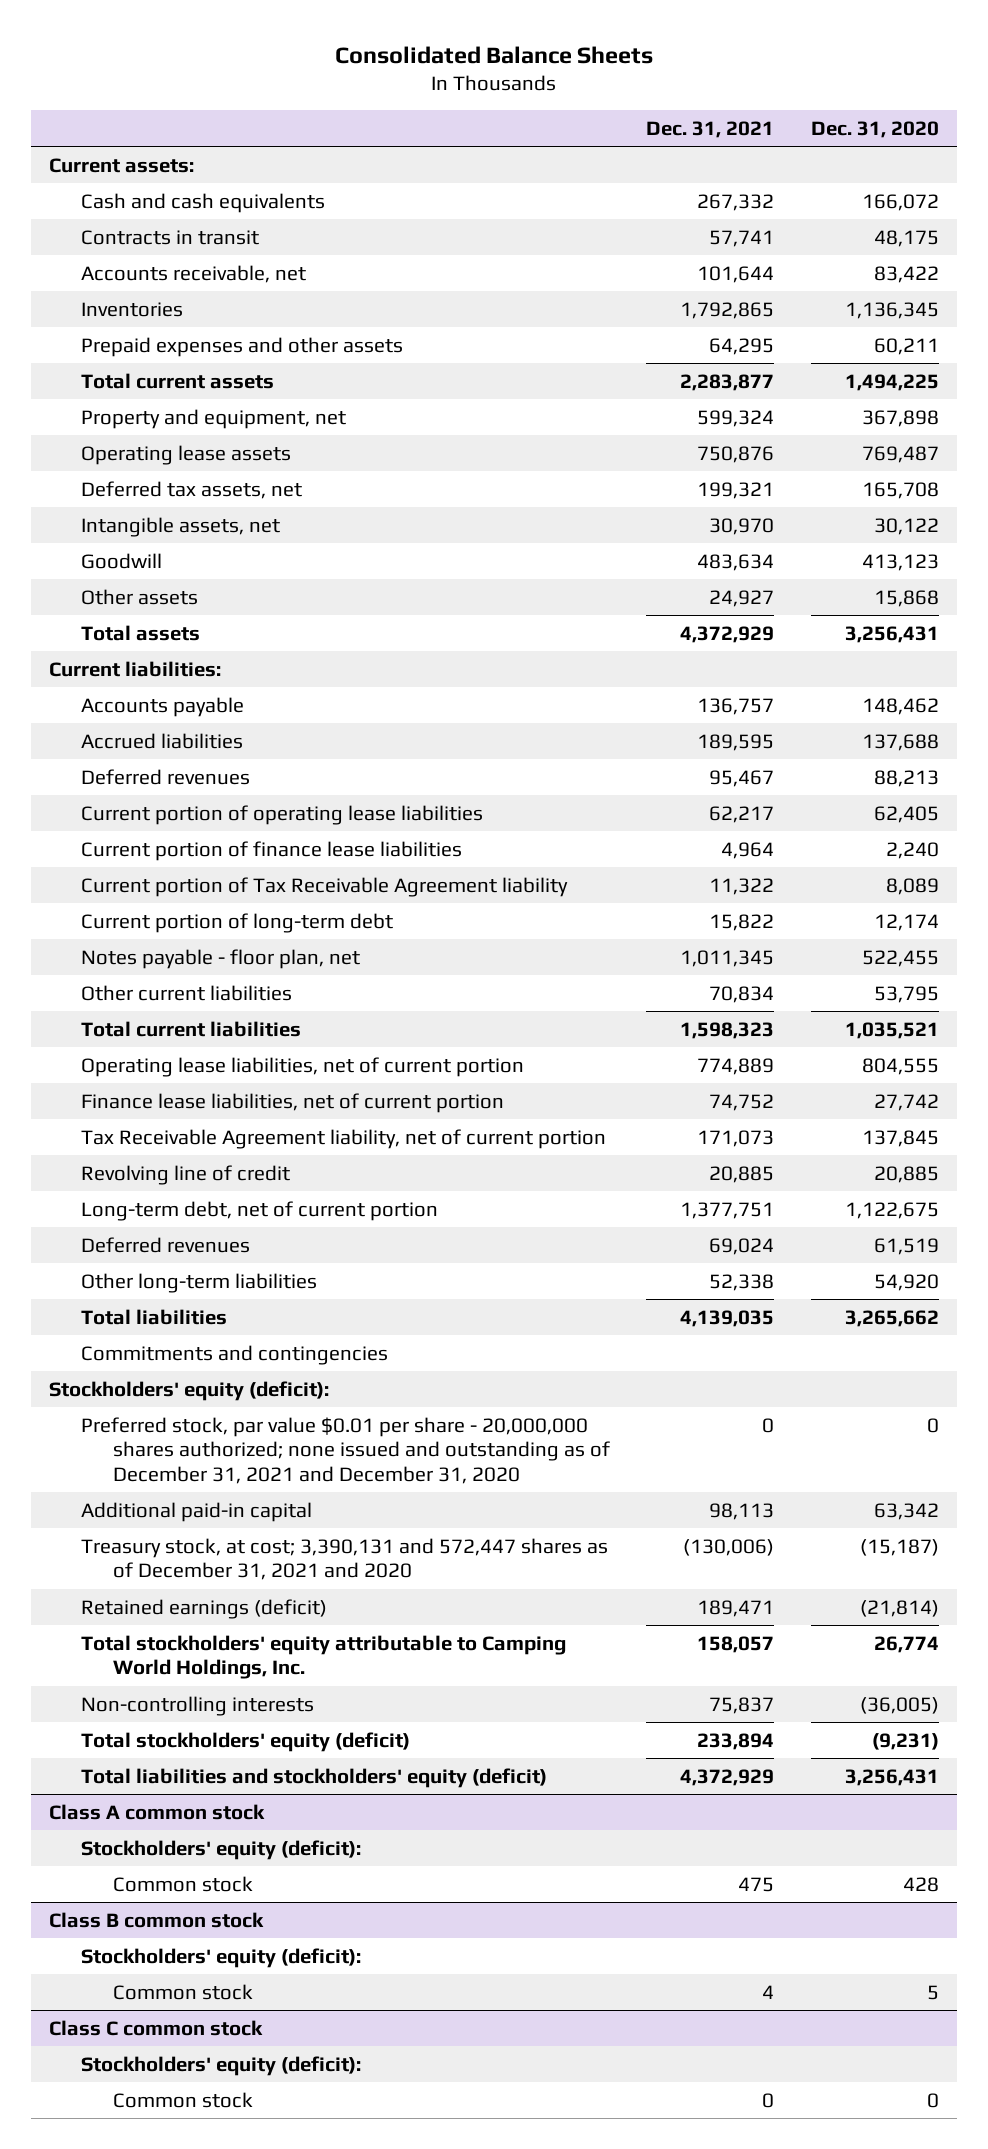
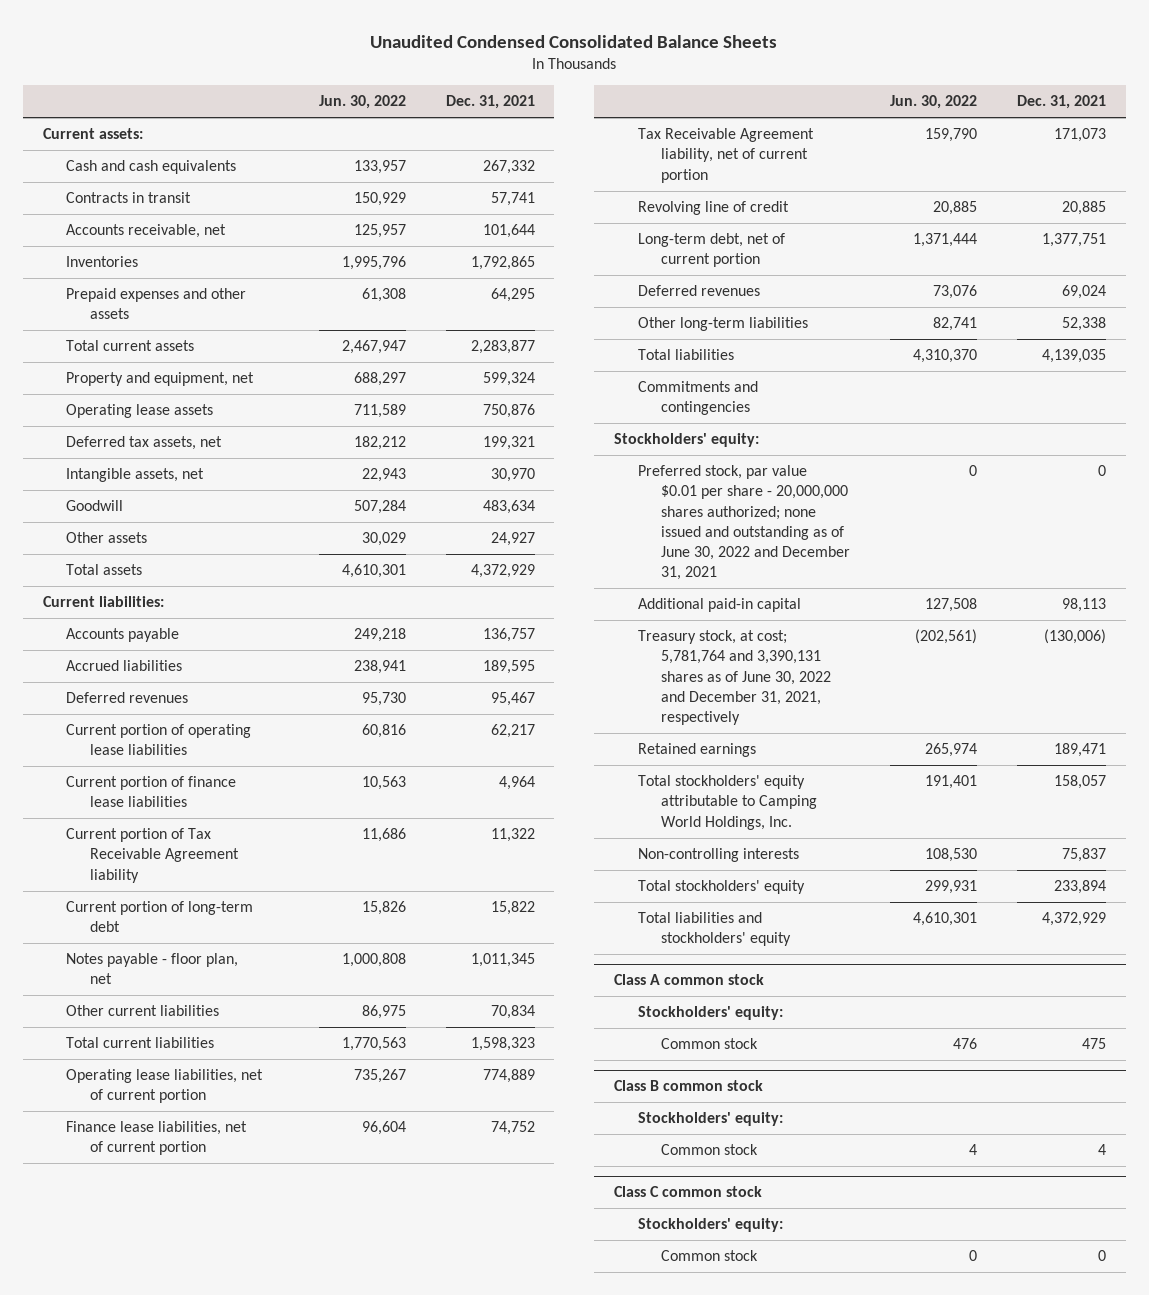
[334,45,653,64] Consolidated Balance Sheets -> [370,34,778,48] Unaudited Condensed Consolidated Balance Sheets
[810,120,939,138] Dec. 31, 2020 -> none
none -> [318,95,406,110] Jun. 30, 2022
[49,1380,330,1401] Stockholders' equity (deficit): -> [614,433,760,448] Stockholders' equity:
[80,1416,610,1485] Preferred stock, par value $0.01 per share - 20,000,000 shares authorized; none issued and outstanding as of December 31, 2021 and December 31, 2020 -> [637,465,851,581] Preferred stock, par value $0.01 per share - 20,000,000 shares authorized; none issued and outstanding as of June 30, 2022 and December 31, 2021
[80,1537,608,1581] Treasury stock, at cost; 3,390,131 and 572,447 shares as of December 31, 2021 and 2020 -> [637,630,832,726] Treasury stock, at cost; 5,781,764 and 3,390,131 shares as of June 30, 2022 and December 31, 2021, respectively
[80,1598,327,1619] Retained earnings (deficit) -> [637,743,756,758] Retained earnings
[80,1731,410,1752] Total stockholders' equity (deficit) -> [637,880,805,895] Total stockholders' equity
[80,1767,547,1788] Total liabilities and stockholders' equity (deficit) -> [637,912,792,947] Total liabilities and stockholders' equity
[80,1839,361,1860] Stockholders' equity (deficit): -> [637,1006,783,1021] Stockholders' equity:
[80,1947,361,1968] Stockholders' equity (deficit): -> [637,1112,783,1127] Stockholders' equity:
[80,2055,361,2076] Stockholders' equity (deficit): -> [637,1218,783,1233] Stockholders' equity:

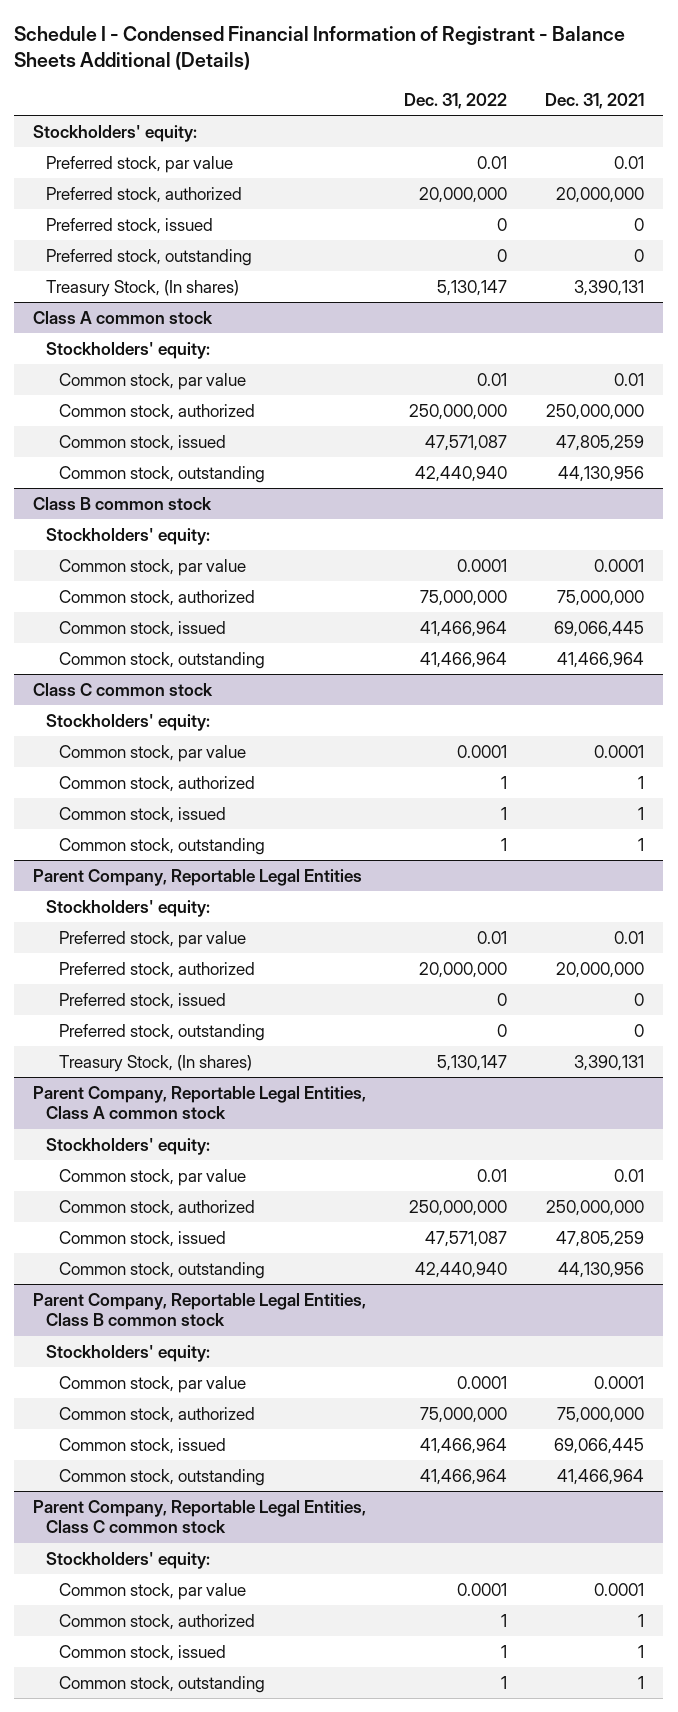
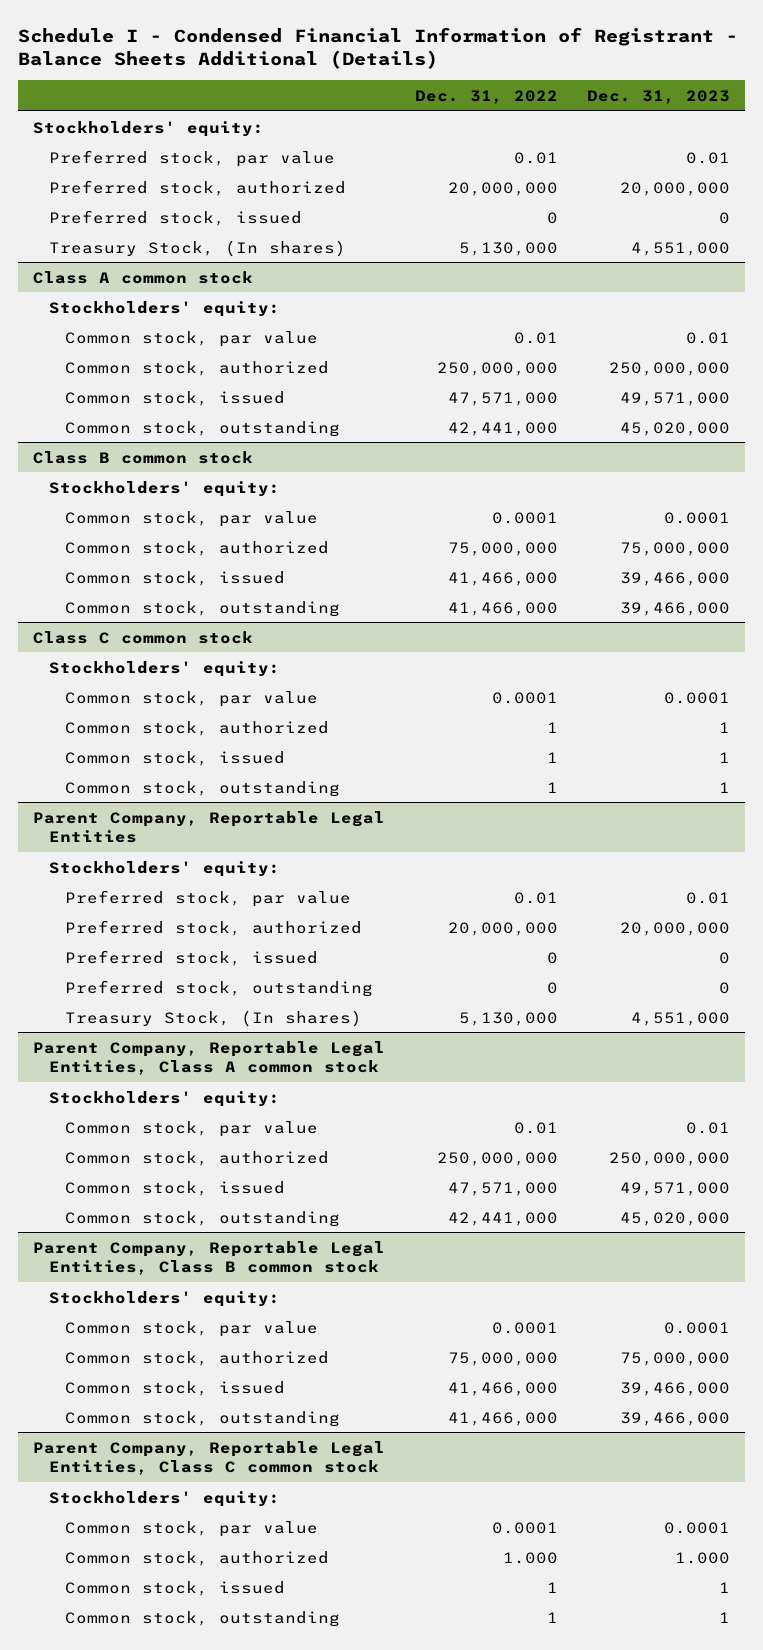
[545,92,645,109] Dec. 31, 2021 -> none
none -> [587,89,731,104] Dec. 31, 2023
[46,248,253,266] Preferred stock, outstanding -> none
[437,279,508,296] 5,130,147 -> [458,241,558,256] 5,130,000
[425,434,508,451] 47,571,087 -> [447,391,558,406] 47,571,000
[415,465,508,482] 42,440,940 -> [447,421,558,436] 42,441,000
[420,620,508,637] 41,466,964 -> [447,571,558,586] 41,466,000
[420,651,508,668] 41,466,964 -> [447,601,558,616] 41,466,000
[437,1054,508,1071] 5,130,147 -> [458,1011,558,1026] 5,130,000
[425,1230,508,1247] 47,571,087 -> [447,1181,558,1196] 47,571,000
[415,1261,508,1278] 42,440,940 -> [447,1211,558,1226] 42,441,000
[420,1437,508,1454] 41,466,964 -> [447,1381,558,1396] 41,466,000
[420,1468,508,1485] 41,466,964 -> [447,1411,558,1426] 41,466,000
[501,1613,508,1627] 1 -> [502,1551,558,1564] 1.000

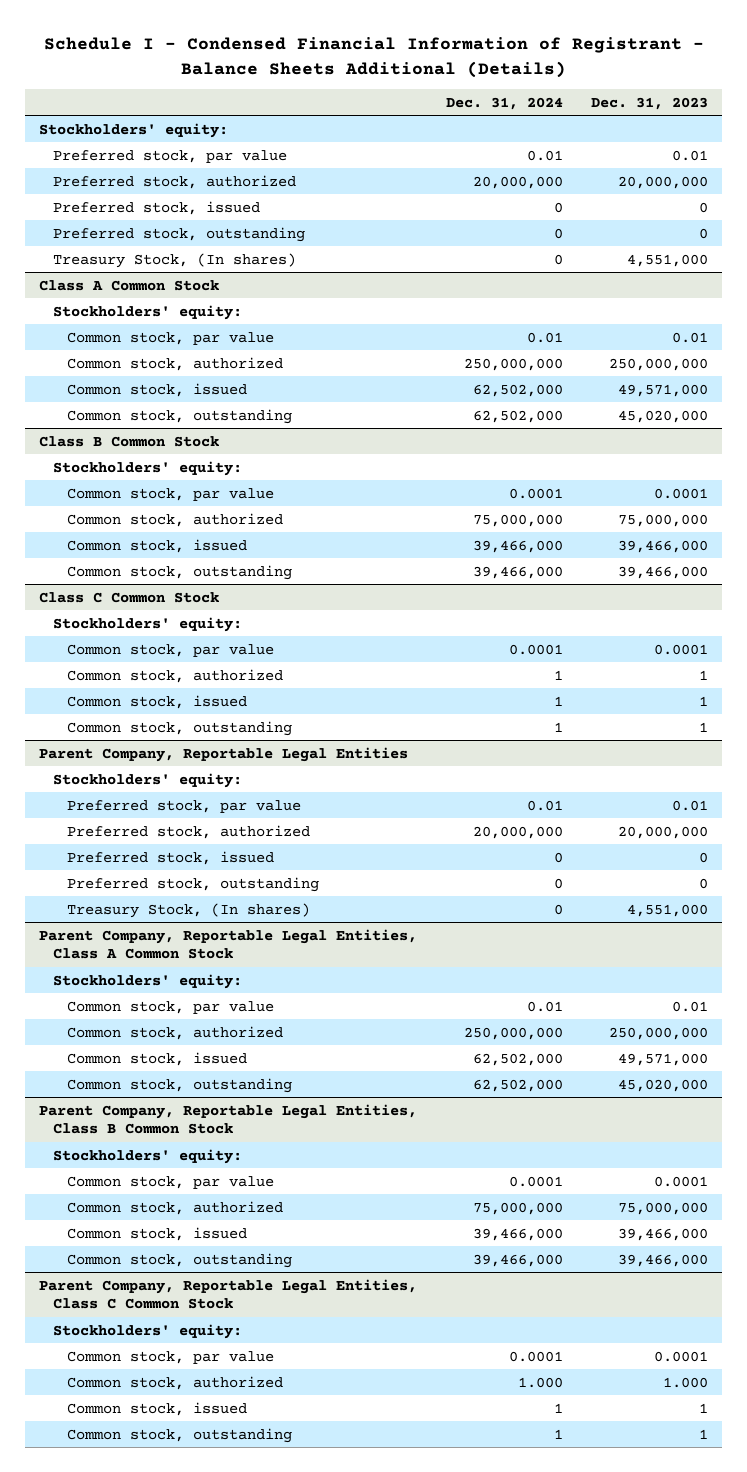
[414,89,558,104] Dec. 31, 2022 -> none
none -> [445,96,563,110] Dec. 31, 2024
none -> [53,226,306,242] Preferred stock, outstanding
[33,270,254,284] Class A common stock -> [39,279,220,291] Class A Common Stock
[33,450,254,464] Class B common stock -> [39,435,220,447] Class B Common Stock
[33,630,254,644] Class C common stock -> [39,591,220,603] Class C Common Stock
[33,1040,386,1075] Parent Company, Reportable Legal Entities, Class A common stock -> [39,928,418,960] Parent Company, Reportable Legal Entities, Class A Common Stock
[33,1240,386,1275] Parent Company, Reportable Legal Entities, Class B common stock -> [39,1103,418,1135] Parent Company, Reportable Legal Entities, Class B Common Stock
[33,1440,386,1475] Parent Company, Reportable Legal Entities, Class C common stock -> [39,1278,418,1310] Parent Company, Reportable Legal Entities, Class C Common Stock

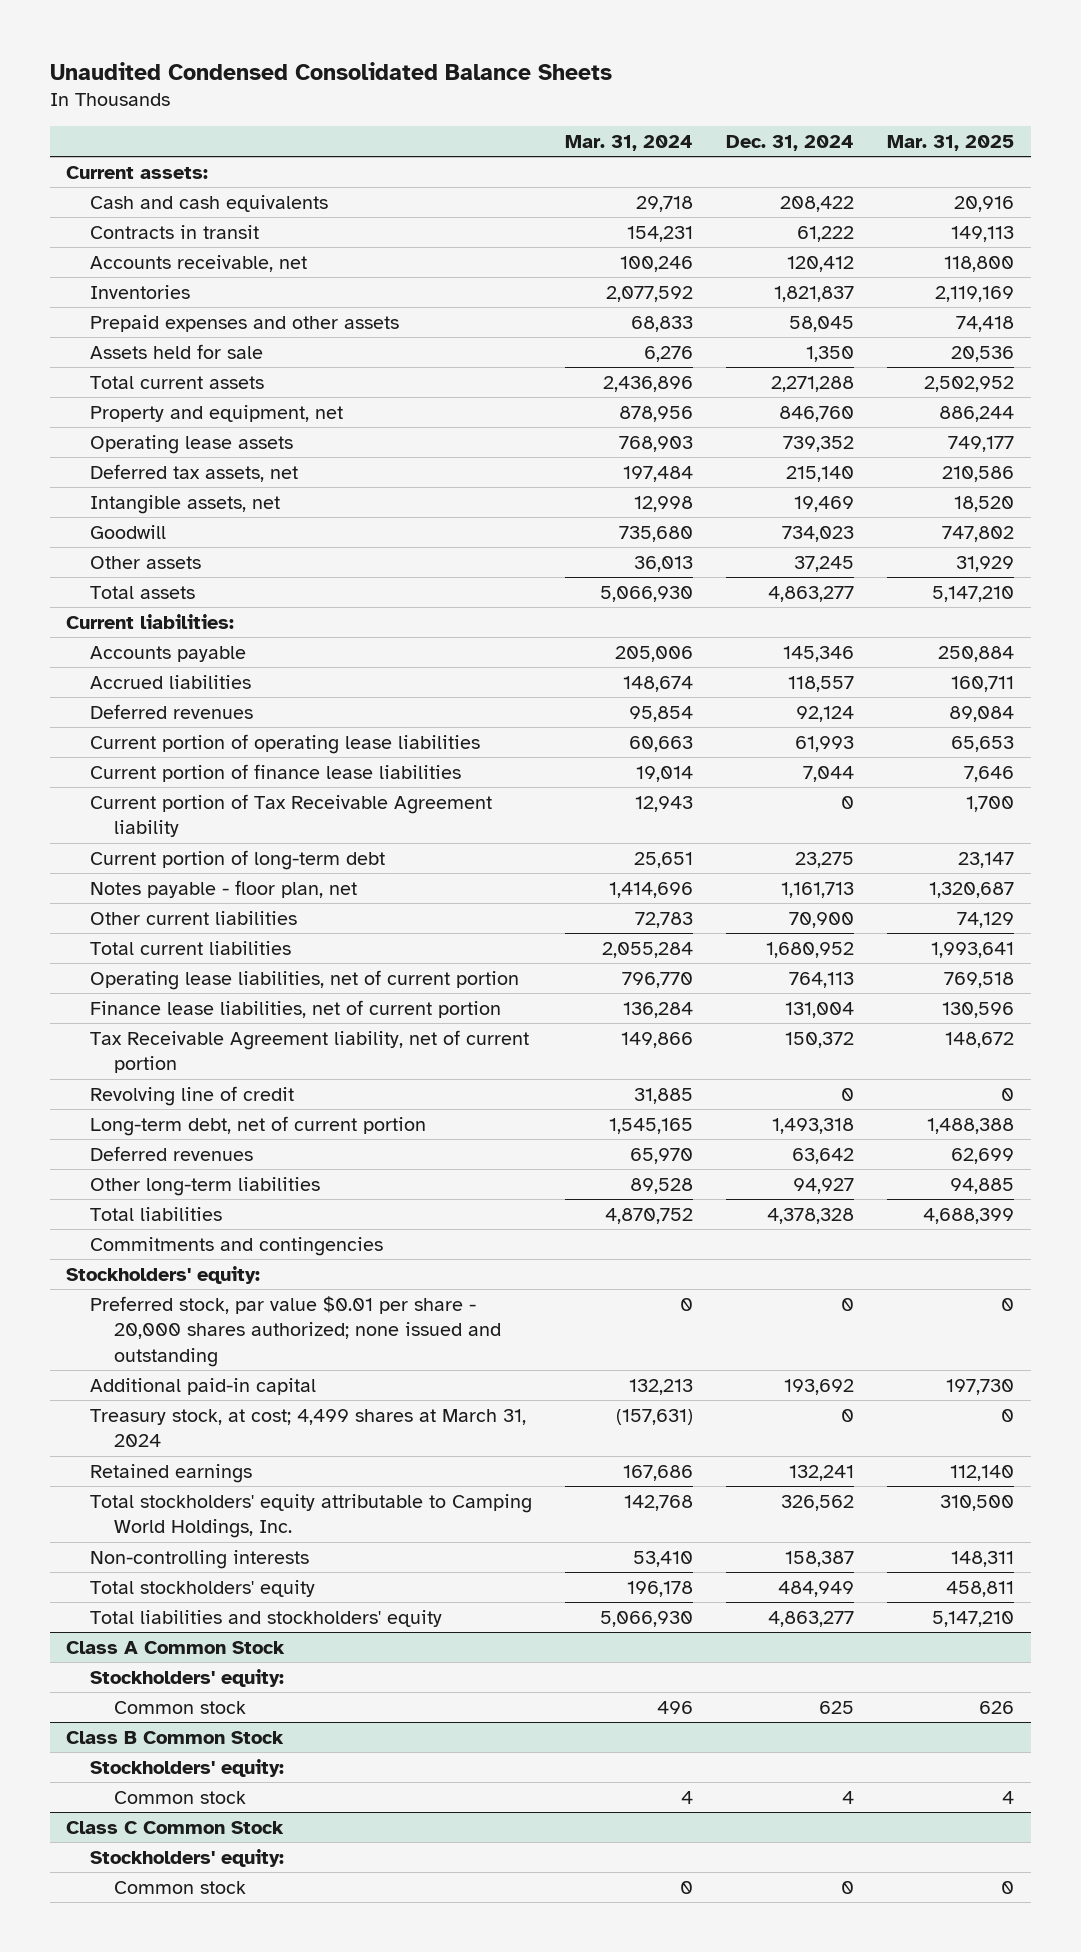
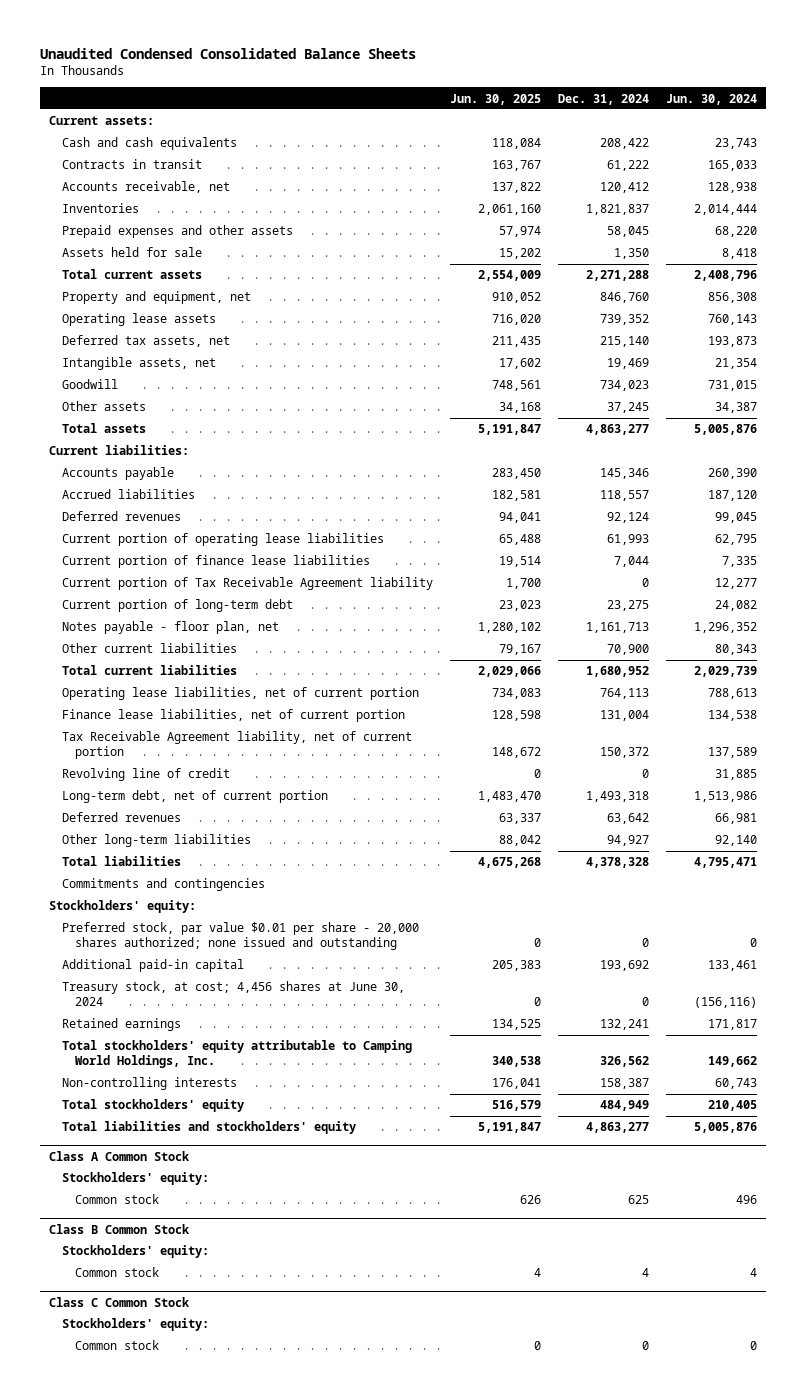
[565,134,694,151] Mar. 31, 2024 -> none
[887,134,1015,151] Mar. 31, 2025 -> none
none -> [450,93,542,105] Jun. 30, 2025
none -> [666,93,758,105] Jun. 30, 2024
[89,1408,526,1448] Treasury stock, at cost; 4,499 shares at March 31, 2024 -> [61,981,405,1007] Treasury stock, at cost; 4,456 shares at June 30, 2024

